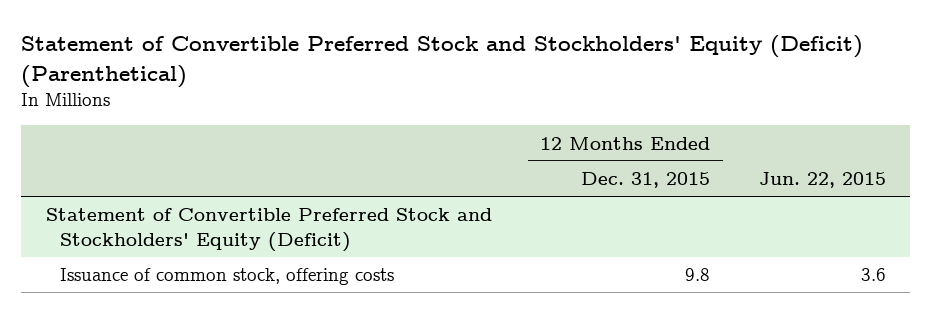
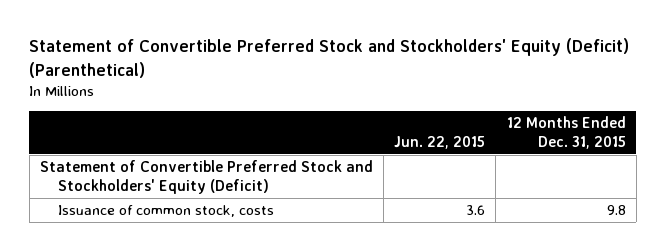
[60,268,395,286] Issuance of common stock, offering costs -> [57,204,274,217] Issuance of common stock, costs

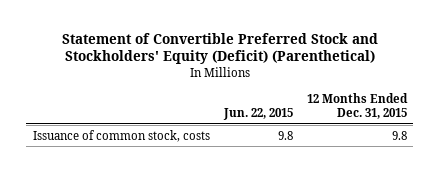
[39,159,373,194] Statement of Convertible Preferred Stock and Stockholders' Equity (Deficit) -> none
[466,204,486,215] 3.6 -> [277,130,293,140] 9.8

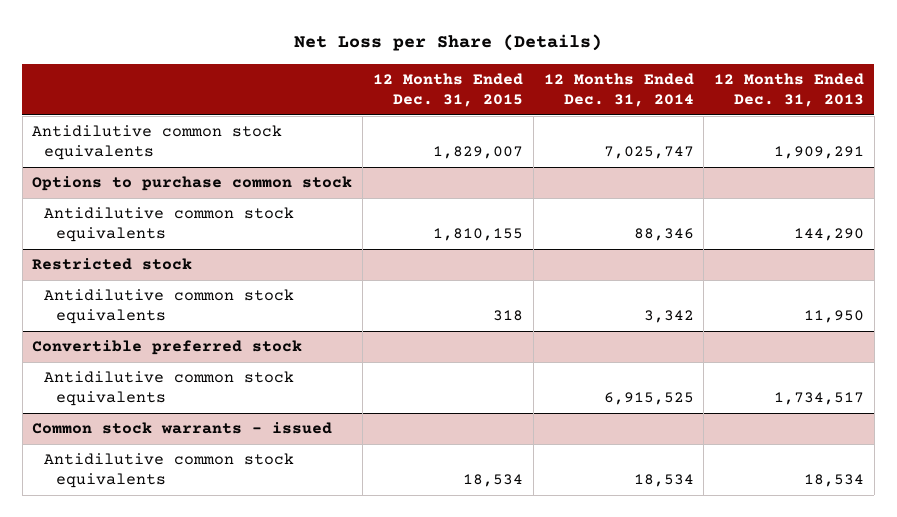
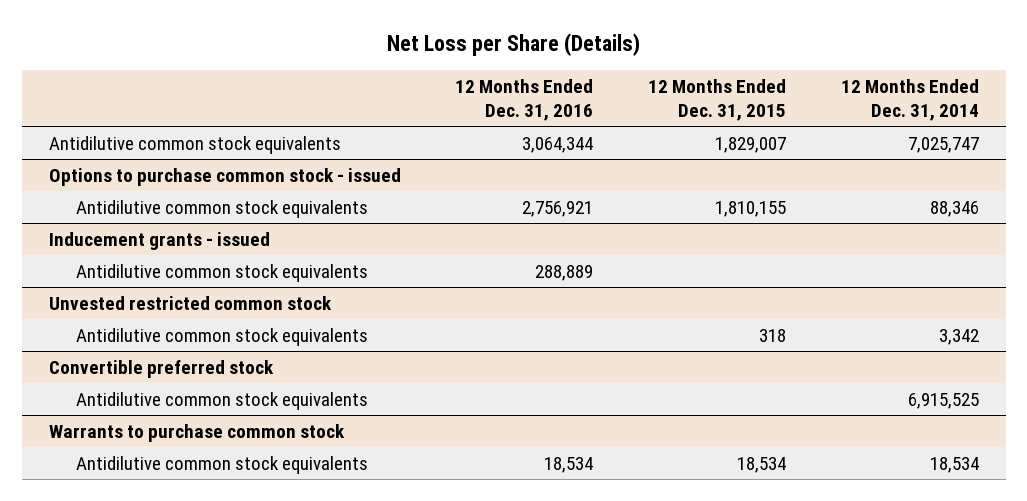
[714,72,865,107] 12 Months Ended Dec. 31, 2013 -> none
none -> [455,79,594,122] 12 Months Ended Dec. 31, 2016
[32,176,353,192] Options to purchase common stock -> [48,167,401,186] Options to purchase common stock - issued
none -> [48,231,270,250] Inducement grants - issued
none -> [76,263,369,282] Antidilutive common stock equivalents
[32,258,193,271] Restricted stock -> [48,295,332,310] Unvested restricted common stock
[32,422,333,435] Common stock warrants - issued -> [48,423,345,442] Warrants to purchase common stock

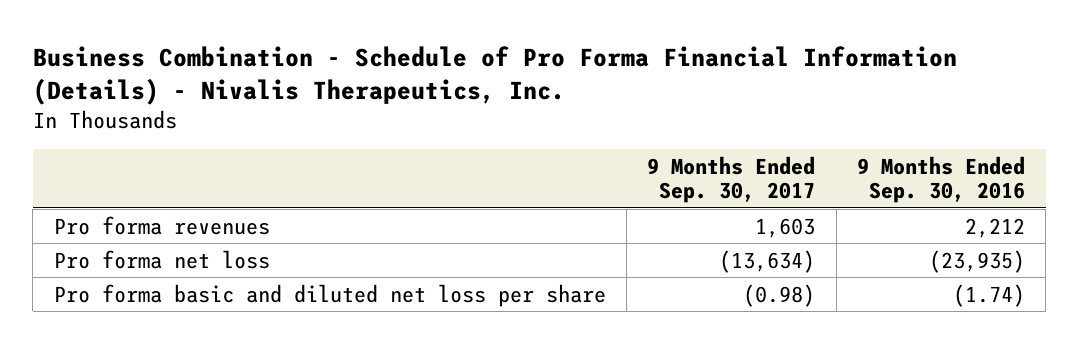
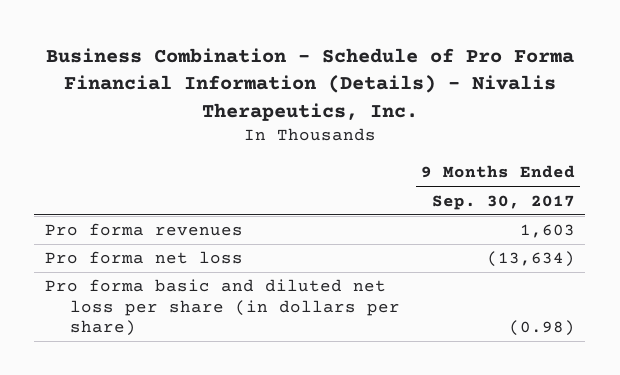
[856,155,1025,204] 9 Months Ended Sep. 30, 2016 -> none
[53,283,606,307] Pro forma basic and diluted net loss per share -> [44,279,400,337] Pro forma basic and diluted net loss per share (in dollars per share)

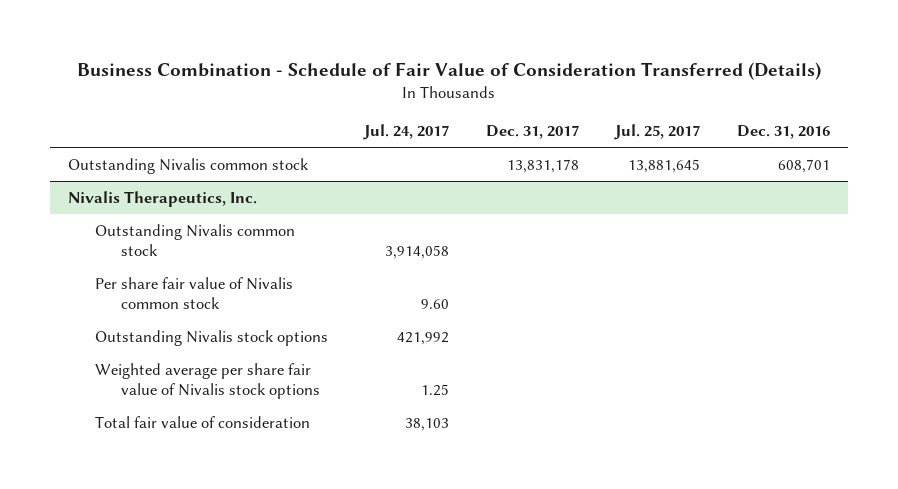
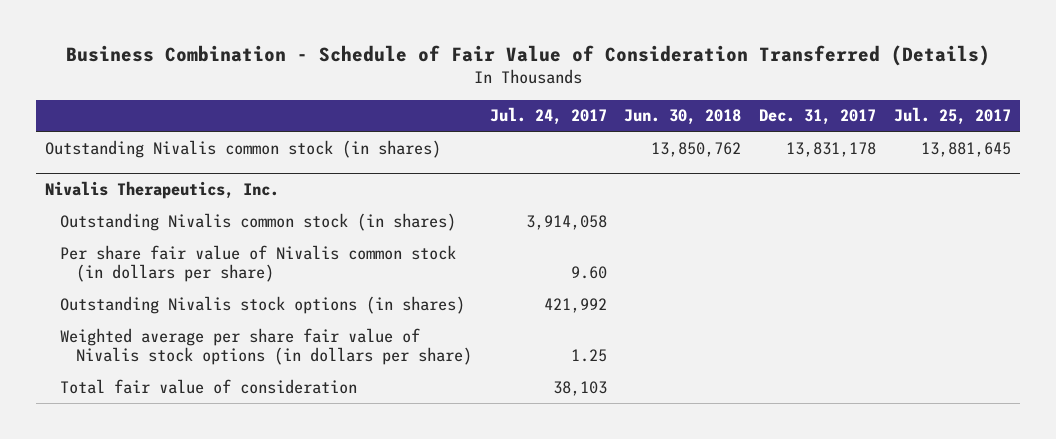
[736,125,830,140] Dec. 31, 2016 -> none
none -> [624,109,742,126] Jun. 30, 2018
[68,157,310,174] Outstanding Nivalis common stock -> [44,139,441,158] Outstanding Nivalis common stock (in shares)
[94,223,295,257] Outstanding Nivalis common stock -> [60,212,457,231] Outstanding Nivalis common stock (in shares)
[94,276,293,310] Per share fair value of Nivalis common stock -> [60,244,457,282] Per share fair value of Nivalis common stock (in dollars per share)
[94,329,328,346] Outstanding Nivalis stock options -> [60,295,466,314] Outstanding Nivalis stock options (in shares)
[94,362,321,400] Weighted average per share fair value of Nivalis stock options -> [60,327,472,365] Weighted average per share fair value of Nivalis stock options (in dollars per share)

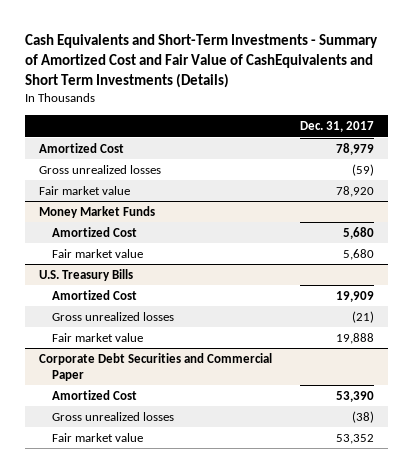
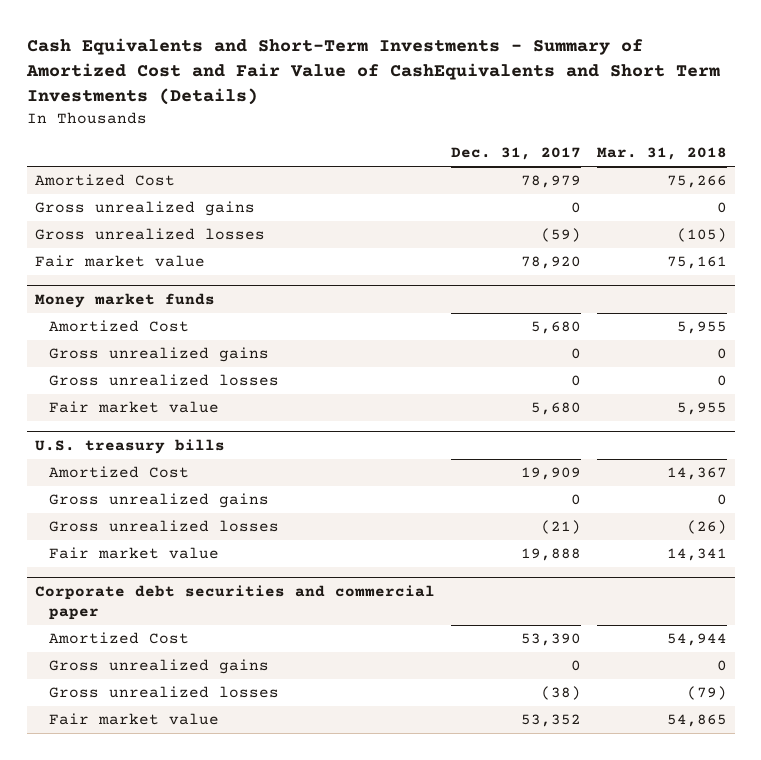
none -> [596,146,727,160] Mar. 31, 2018
none -> [34,201,255,217] Gross unrealized gains
[39,205,156,218] Money Market Funds -> [34,292,215,308] Money market funds
none -> [49,347,270,363] Gross unrealized gains
none -> [49,374,280,387] Gross unrealized losses
[39,268,134,281] U.S. Treasury Bills -> [34,438,225,454] U.S. treasury bills
none -> [49,493,270,509] Gross unrealized gains
[39,352,273,381] Corporate Debt Securities and Commercial Paper -> [34,584,435,621] Corporate debt securities and commercial paper
none -> [49,659,270,675] Gross unrealized gains

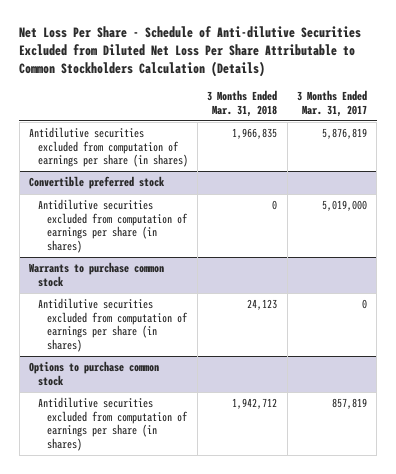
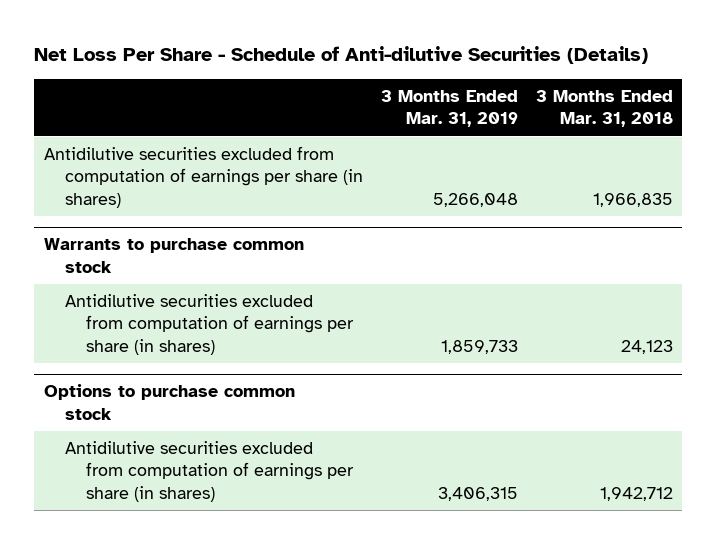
[19,26,362,78] Net Loss Per Share - Schedule of Anti-dilutive Securities Excluded from Diluted Net Loss Per Share Attributable to Common Stockholders Calculation (Details) -> [34,46,649,65] Net Loss Per Share - Schedule of Anti-dilutive Securities (Details)
[296,90,367,117] 3 Months Ended Mar. 31, 2017 -> none
none -> [380,89,518,128] 3 Months Ended Mar. 31, 2019
[28,176,165,190] Convertible preferred stock -> none
[38,199,189,253] Antidilutive securities excluded from computation of earnings per share (in shares) -> none

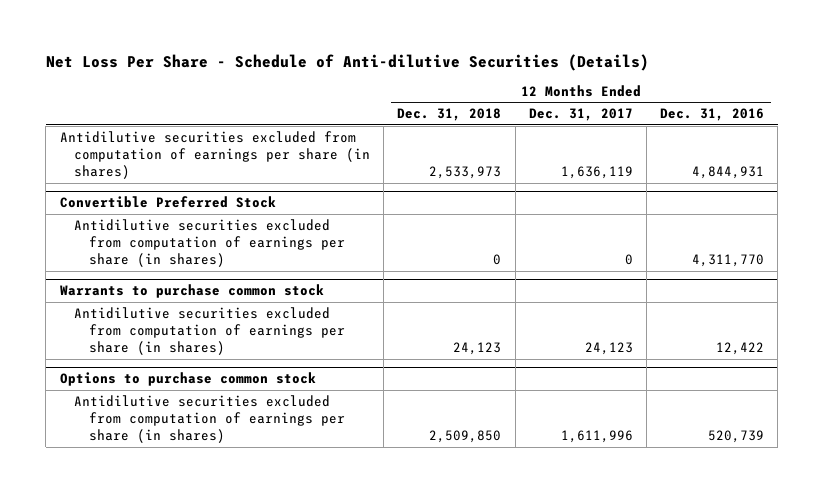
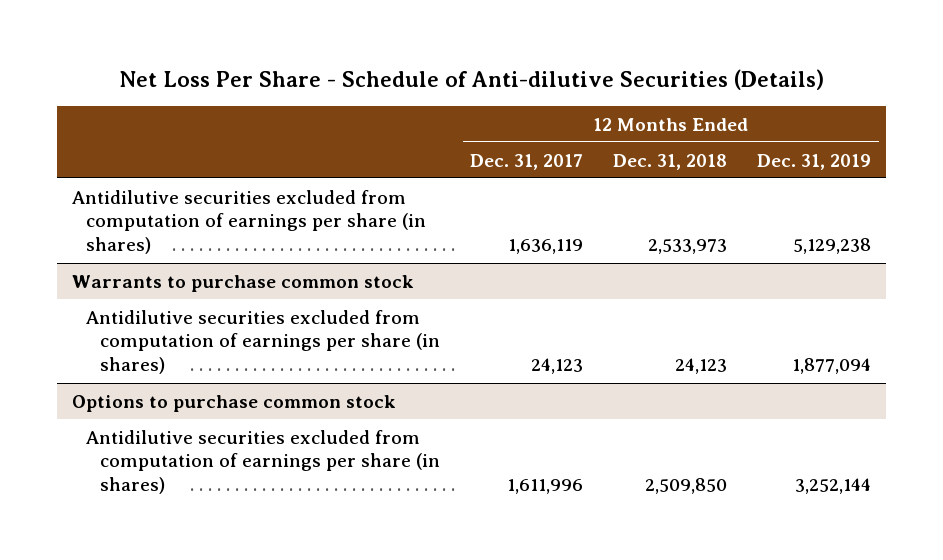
[660,108,765,122] Dec. 31, 2016 -> none
none -> [757,153,872,170] Dec. 31, 2019
[59,196,276,209] Convertible Preferred Stock -> none
[74,218,345,268] Antidilutive securities excluded from computation of earnings per share (in shares) -> none

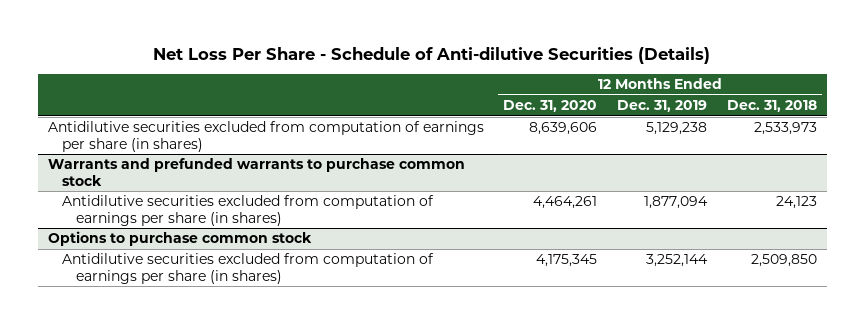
[470,153,584,170] Dec. 31, 2017 -> none
none -> [503,100,598,113] Dec. 31, 2020
[72,274,415,292] Warrants to purchase common stock -> [47,158,465,186] Warrants and prefunded warrants to purchase common stock

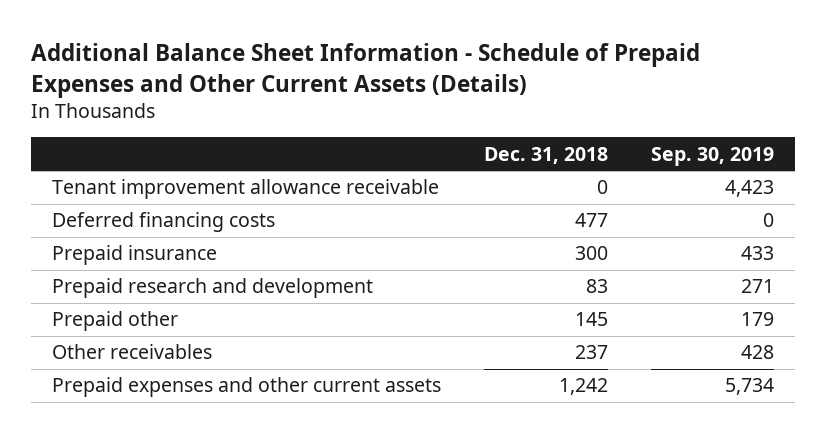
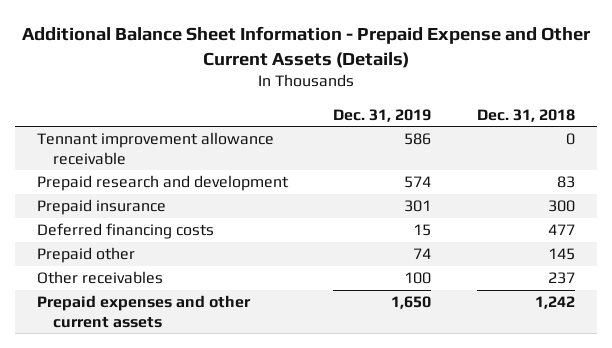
[31,43,701,98] Additional Balance Sheet Information - Schedule of Prepaid Expenses and Other Current Assets (Details) -> [21,25,591,68] Additional Balance Sheet Information - Prepaid Expense and Other Current Assets (Details)
[650,146,774,166] Sep. 30, 2019 -> none
none -> [333,108,432,122] Dec. 31, 2019
[52,179,440,200] Tenant improvement allowance receivable -> [37,132,275,165] Tennant improvement allowance receivable
[52,245,218,266] Prepaid insurance -> [37,199,167,216] Prepaid insurance
[52,212,276,233] Deferred financing costs -> [37,223,215,240] Deferred financing costs

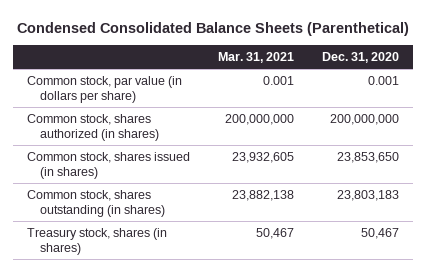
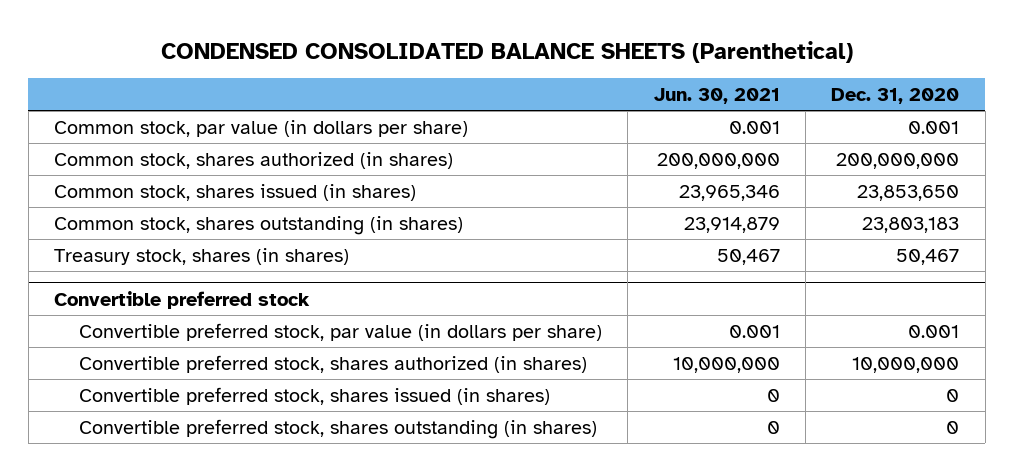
[17,21,410,36] Condensed Consolidated Balance Sheets (Parenthetical) -> [160,40,853,63] CONDENSED CONSOLIDATED BALANCE SHEETS (Parenthetical)
[218,52,295,64] Mar. 31, 2021 -> none
none -> [653,87,780,104] Jun. 30, 2021
none -> [53,290,310,309] Convertible preferred stock
none -> [79,322,603,341] Convertible preferred stock, par value (in dollars per share)
none -> [79,354,588,373] Convertible preferred stock, shares authorized (in shares)
none -> [79,386,551,405] Convertible preferred stock, shares issued (in shares)
none -> [79,418,598,439] Convertible preferred stock, shares outstanding (in shares)

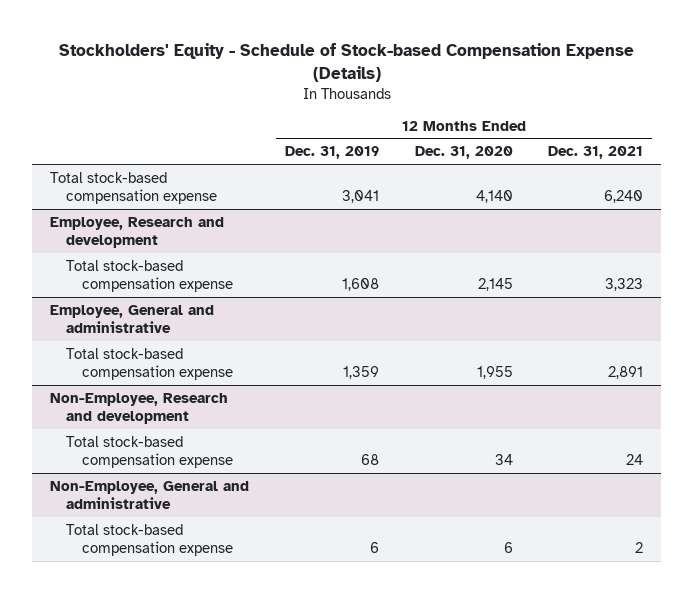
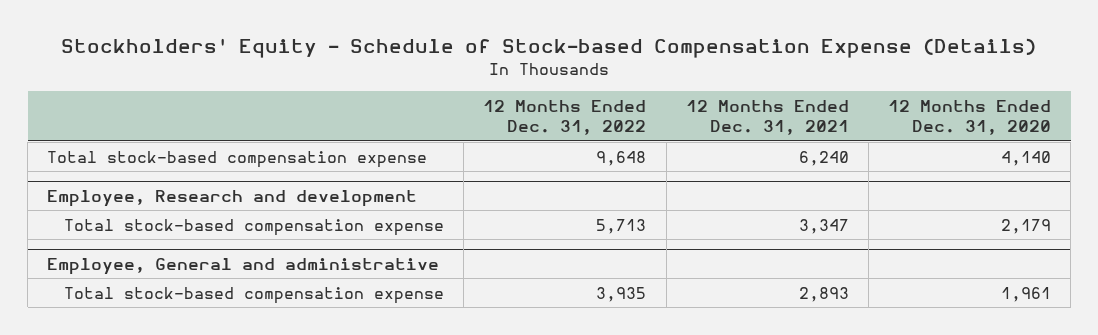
[284,146,379,160] Dec. 31, 2019 -> none
none -> [483,99,647,136] 12 Months Ended Dec. 31, 2022
[477,278,513,292] 2,145 -> [1000,218,1051,234] 2,179
[605,278,644,292] 3,323 -> [798,218,849,234] 3,347
[50,392,229,425] Non-Employee, Research and development -> none
[66,435,233,469] Total stock-based compensation expense -> none
[50,480,250,510] Non-Employee, General and administrative -> none
[66,523,233,557] Total stock-based compensation expense -> none
[476,366,513,380] 1,955 -> [1000,286,1051,302] 1,961
[608,366,644,380] 2,891 -> [798,286,849,302] 2,893

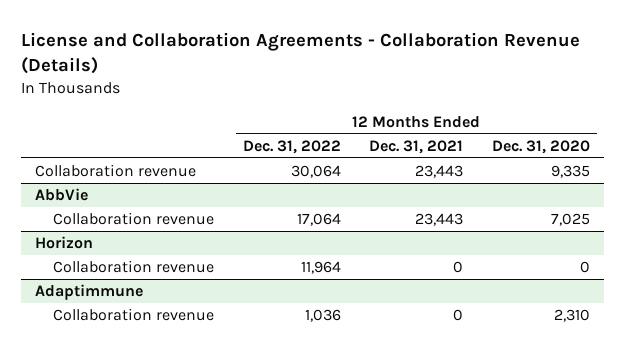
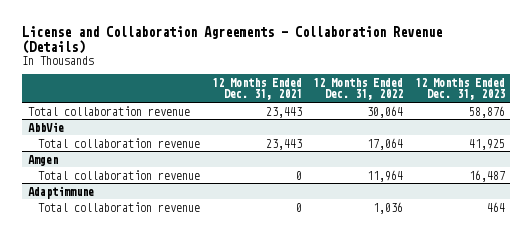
[491,139,590,154] Dec. 31, 2020 -> none
none -> [414,77,505,101] 12 Months Ended Dec. 31, 2023
[35,164,197,178] Collaboration revenue -> [27,105,190,116] Total collaboration revenue
[35,236,94,250] Horizon -> none
[53,212,215,226] Collaboration revenue -> [38,137,201,148] Total collaboration revenue
none -> [27,154,58,166] Amgen
[53,260,215,274] Collaboration revenue -> [38,169,201,180] Total collaboration revenue
[53,308,215,322] Collaboration revenue -> [38,201,201,212] Total collaboration revenue

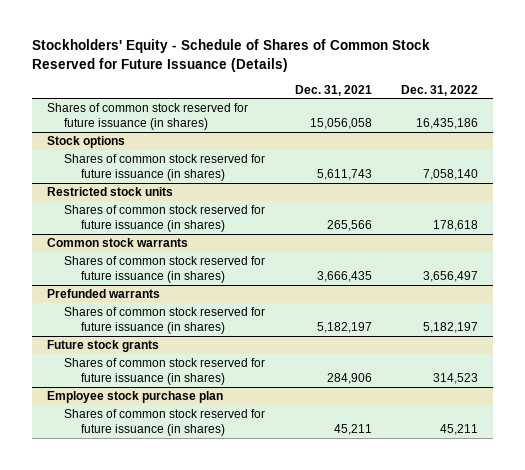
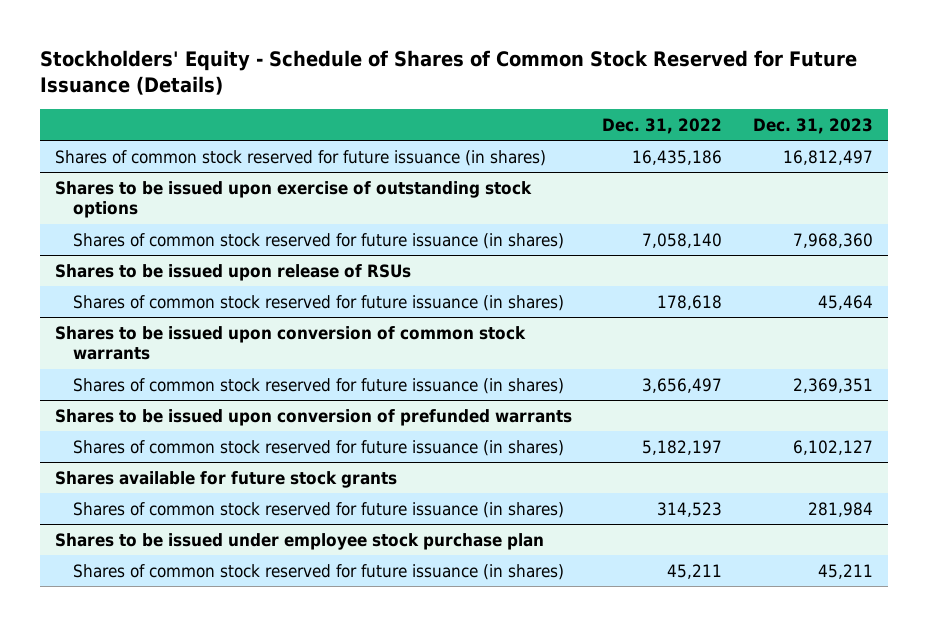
[294,84,372,96] Dec. 31, 2021 -> none
none -> [752,117,873,134] Dec. 31, 2023
[46,135,125,148] Stock options -> [54,180,532,219] Shares to be issued upon exercise of outstanding stock options
[46,186,173,196] Restricted stock units -> [54,263,411,281] Shares to be issued upon release of RSUs
[46,237,188,247] Common stock warrants -> none
none -> [54,325,526,361] Shares to be issued upon conversion of common stock warrants
[46,288,160,298] Prefunded warrants -> [54,408,572,426] Shares to be issued upon conversion of prefunded warrants
[46,339,159,352] Future stock grants -> [54,470,397,488] Shares available for future stock grants
[46,390,223,403] Employee stock purchase plan -> [54,532,544,550] Shares to be issued under employee stock purchase plan

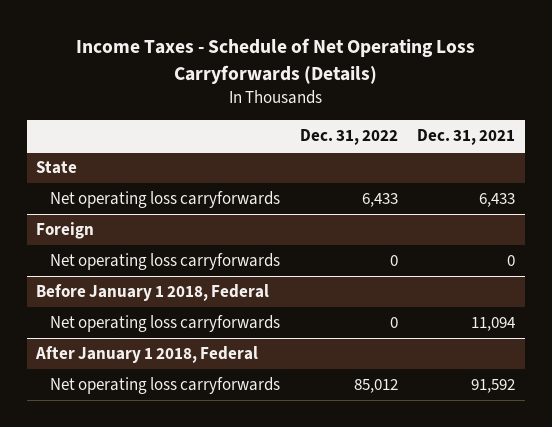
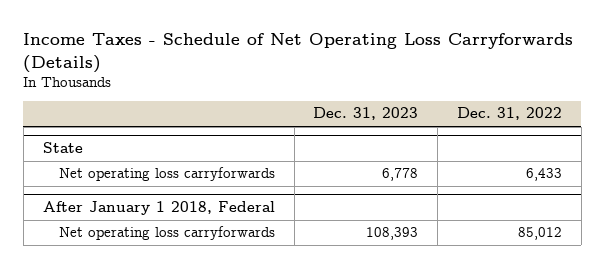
[417,129,516,146] Dec. 31, 2021 -> none
none -> [313,107,419,121] Dec. 31, 2023
[36,222,95,240] Foreign -> none
[50,253,281,271] Net operating loss carryforwards -> none
[36,284,270,302] Before January 1 2018, Federal -> none
[50,315,281,333] Net operating loss carryforwards -> none

